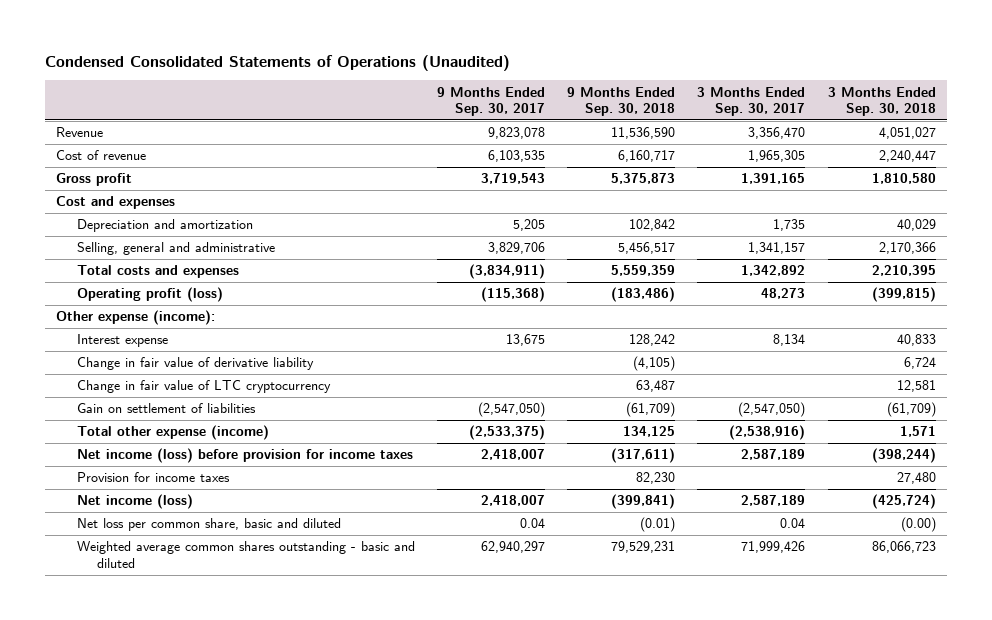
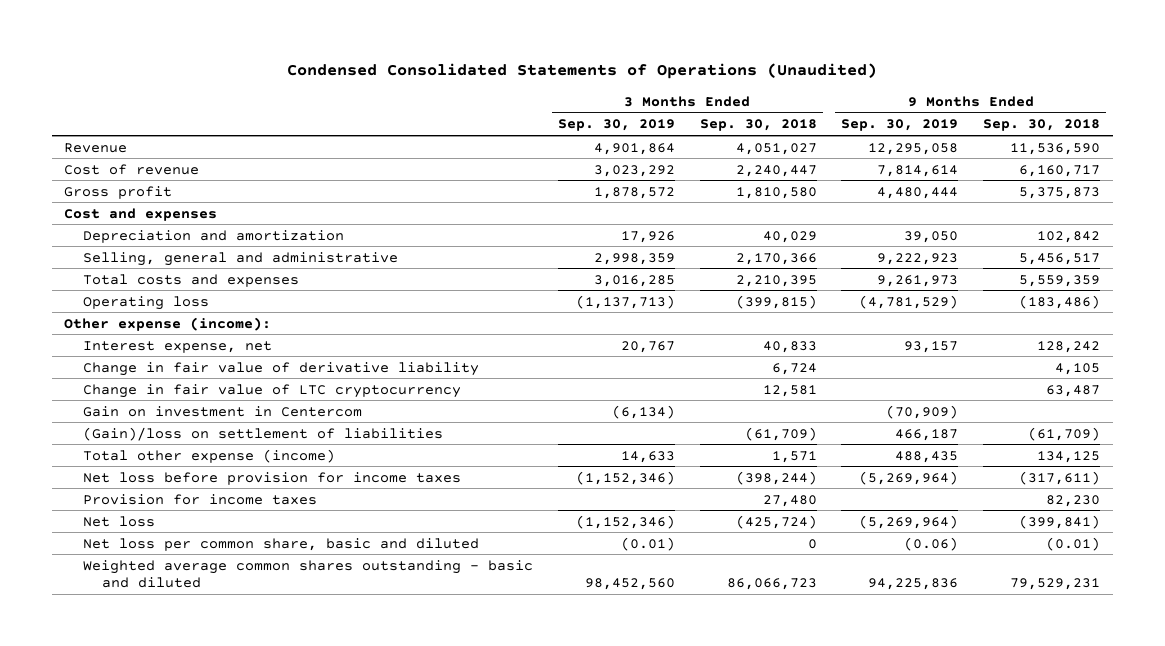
[436,86,545,116] 9 Months Ended Sep. 30, 2017 -> none
[697,86,806,116] 3 Months Ended Sep. 30, 2017 -> none
none -> [557,119,675,132] Sep. 30, 2019
none -> [841,119,959,132] Sep. 30, 2019
[76,287,223,303] Operating profit (loss) -> [83,295,210,310] Operating loss
[76,334,168,348] Interest expense -> [83,340,273,353] Interest expense, net
[633,356,676,372] (4,105) -> [1055,362,1101,375] 4,105
none -> [83,405,363,417] Gain on investment in Centercom
[76,403,256,414] Gain on settlement of liabilities -> [83,426,444,441] (Gain)/loss on settlement of liabilities
[76,448,413,464] Net income (loss) before provision for income taxes -> [83,471,462,485] Net loss before provision for income taxes
[76,494,193,510] Net income (loss) -> [83,515,156,527] Net loss
[900,517,936,533] (0.00) -> [807,538,817,549] 0

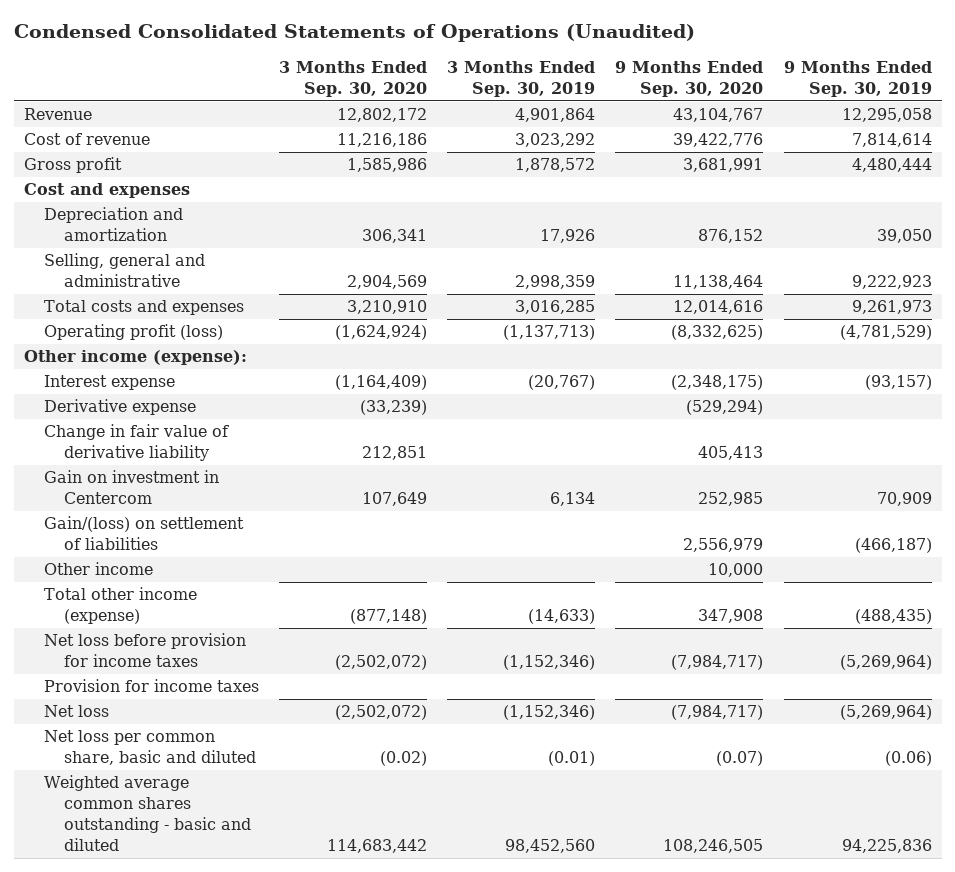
[699,119,817,132] Sep. 30, 2018 -> none
[983,119,1101,132] Sep. 30, 2018 -> none
none -> [279,60,428,97] 3 Months Ended Sep. 30, 2020
none -> [615,60,764,97] 9 Months Ended Sep. 30, 2020
[83,295,210,310] Operating loss -> [44,324,224,341] Operating profit (loss)
[64,316,272,331] Other expense (income): -> [23,350,247,366] Other income (expense):
[83,340,273,353] Interest expense, net -> [44,375,176,391] Interest expense
[620,340,675,353] 20,767 -> [528,375,596,391] (20,767)
[904,340,959,353] 93,157 -> [864,375,932,391] (93,157)
none -> [44,399,197,416] Derivative expense
[83,383,462,398] Change in fair value of LTC cryptocurrency -> none
[611,404,675,419] (6,134) -> [550,492,596,507] 6,134
[886,404,959,419] (70,909) -> [876,492,932,507] 70,909
[83,426,444,441] (Gain)/loss on settlement of liabilities -> [44,516,245,551] Gain/(loss) on settlement of liabilities
[895,428,959,441] 466,187 -> [854,538,932,554] (466,187)
none -> [44,562,154,576] Other income
[83,448,336,463] Total other expense (income) -> [44,587,198,625] Total other income (expense)
[620,450,675,463] 14,633 -> [528,609,596,625] (14,633)
[895,450,959,463] 488,435 -> [854,609,932,625] (488,435)

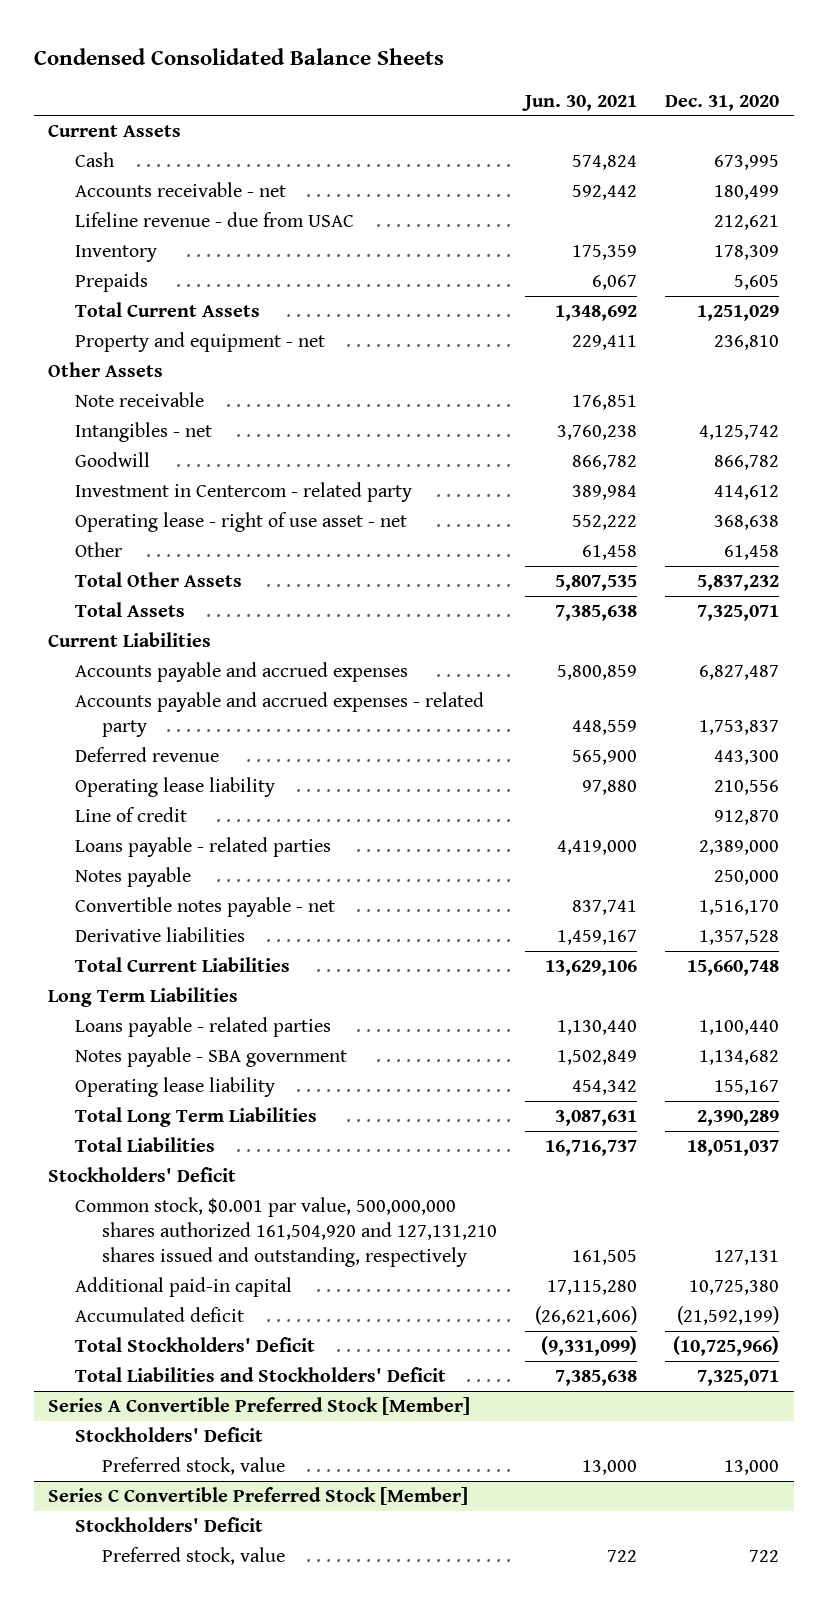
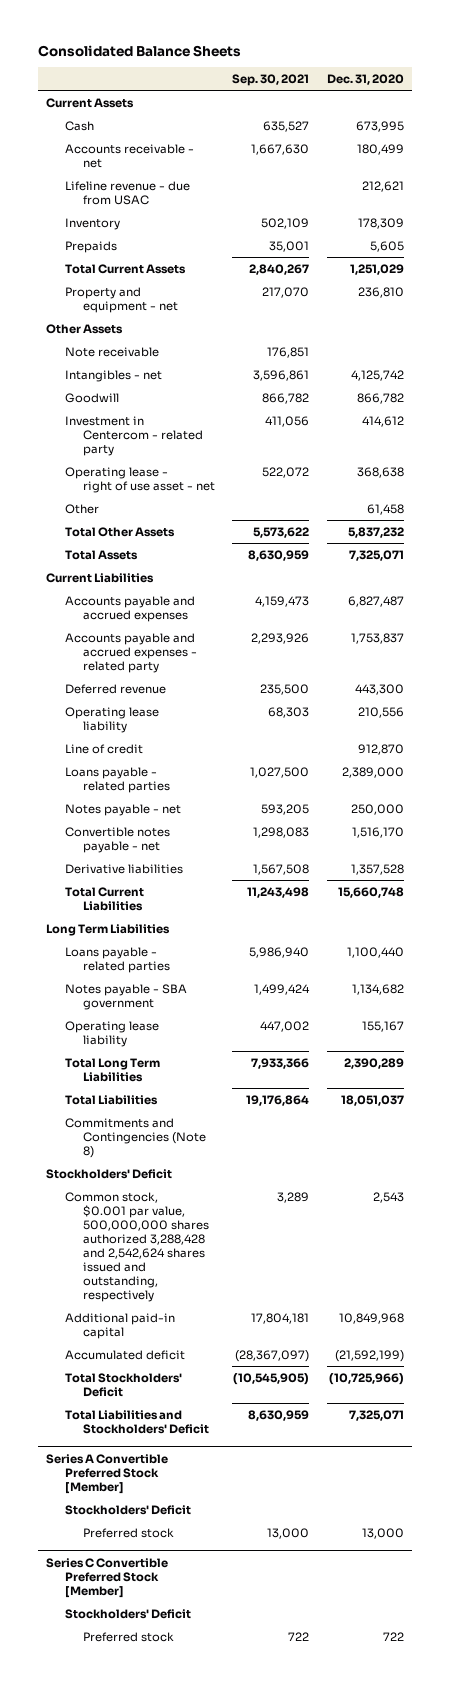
[34,48,445,66] Condensed Consolidated Balance Sheets -> [37,44,241,57] Consolidated Balance Sheets
[522,94,638,111] Jun. 30, 2021 -> none
none -> [232,74,310,87] Sep. 30, 2021
[74,867,191,888] Notes payable -> [64,803,181,816] Notes payable - net
none -> [64,1117,207,1158] Commitments and Contingencies (Note 8)
[74,1197,497,1267] Common stock, $0.001 par value, 500,000,000 shares authorized 161,504,920 and 127,131,210 shares issued and outstanding, respectively -> [64,1191,210,1302] Common stock, $0.001 par value, 500,000,000 shares authorized 3,288,428 and 2,542,624 shares issued and outstanding, respectively
[714,1249,780,1265] 127,131 -> [372,1191,404,1203] 2,543
[689,1280,780,1296] 10,725,380 -> [338,1312,404,1324] 10,849,968
[101,1457,285,1476] Preferred stock, value -> [83,1527,175,1538] Preferred stock
[101,1547,285,1566] Preferred stock, value -> [83,1631,175,1642] Preferred stock

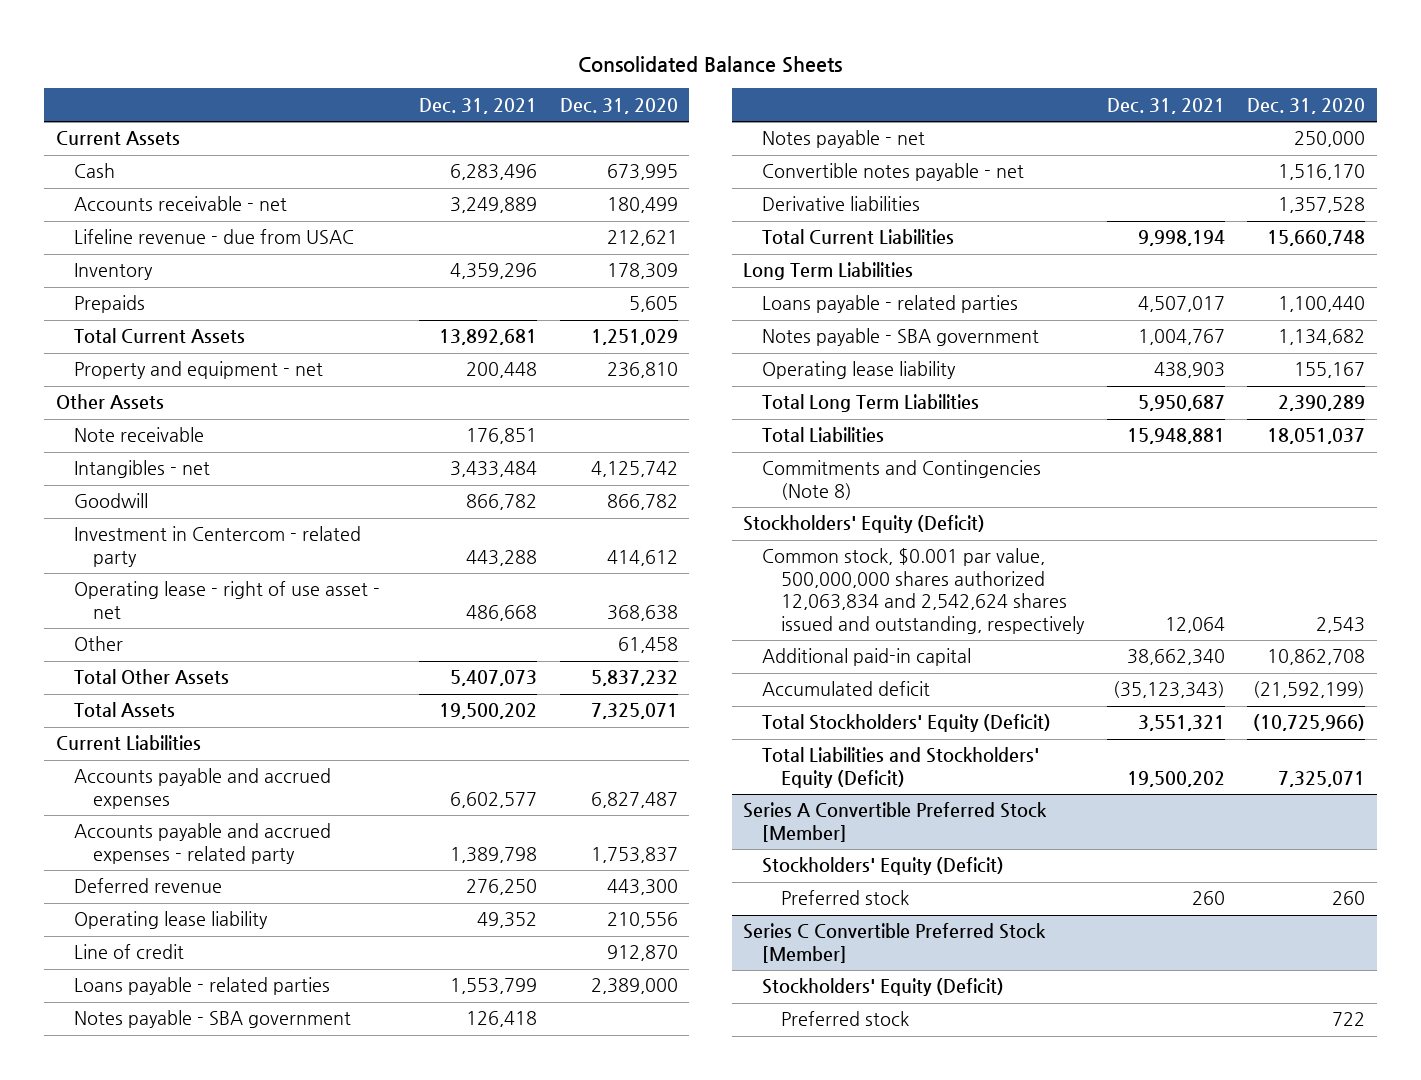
[232,74,310,87] Sep. 30, 2021 -> none
none -> [418,97,537,114] Dec. 31, 2021
none -> [74,1010,352,1029] Notes payable - SBA government
[46,1168,173,1179] Stockholders' Deficit -> [743,515,986,534] Stockholders' Equity (Deficit)
[64,1191,210,1302] Common stock, $0.001 par value, 500,000,000 shares authorized 3,288,428 and 2,542,624 shares issued and outstanding, respectively -> [762,548,1086,634] Common stock, $0.001 par value, 500,000,000 shares authorized 12,063,834 and 2,542,624 shares issued and outstanding, respectively
[338,1312,404,1324] 10,849,968 -> [1267,649,1366,666] 10,862,708
[64,1372,182,1397] Total Stockholders' Deficit -> [762,714,1052,733] Total Stockholders' Equity (Deficit)
[64,1409,210,1434] Total Liabilities and Stockholders' Deficit -> [762,747,1040,788] Total Liabilities and Stockholders' Equity (Deficit)
[64,1504,191,1515] Stockholders' Deficit -> [762,857,1005,876] Stockholders' Equity (Deficit)
[361,1527,404,1539] 13,000 -> [1332,891,1366,906] 260
[64,1608,191,1619] Stockholders' Deficit -> [762,978,1005,997] Stockholders' Equity (Deficit)

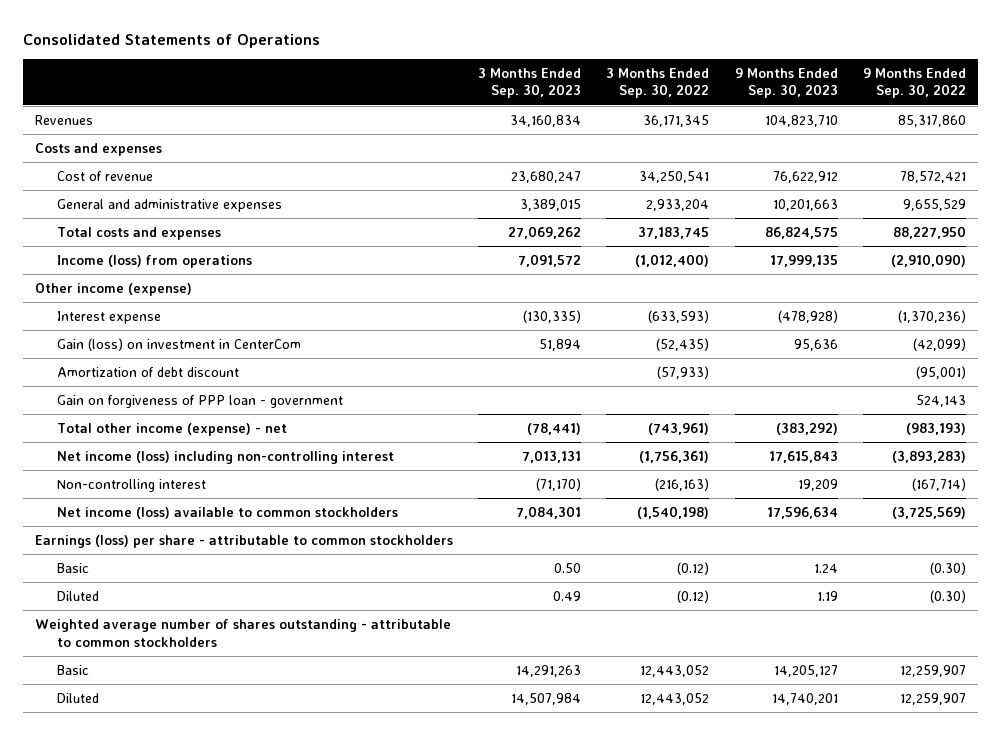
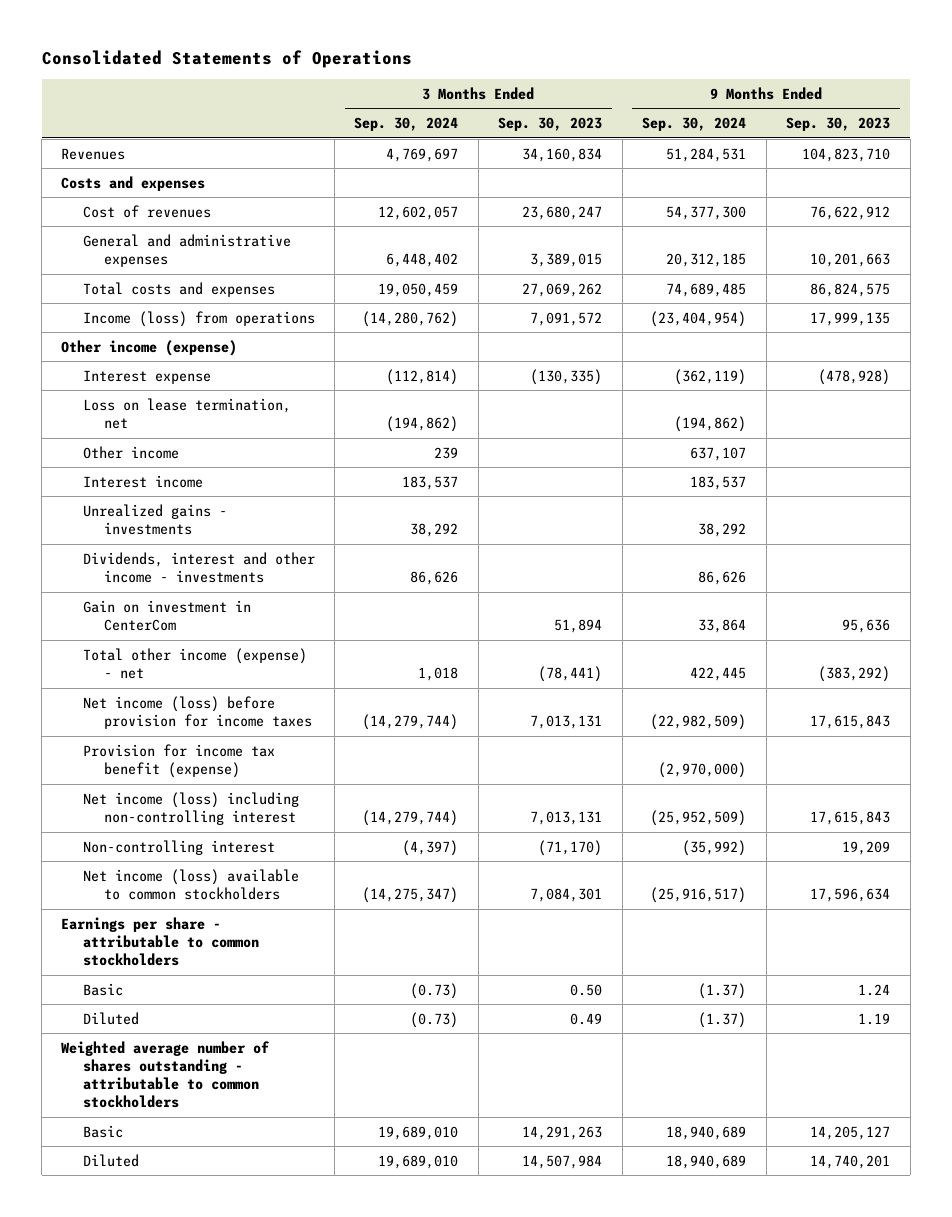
[606,67,710,99] 3 Months Ended Sep. 30, 2022 -> none
[862,67,966,99] 9 Months Ended Sep. 30, 2022 -> none
none -> [354,117,459,132] Sep. 30, 2024
none -> [642,117,747,132] Sep. 30, 2024
[56,170,153,181] Cost of revenue -> [82,204,211,218] Cost of revenues
[56,366,239,377] Amortization of debt discount -> none
[56,394,343,408] Gain on forgiveness of PPP loan - government -> none
none -> [82,397,291,429] Loss on lease termination, net
none -> [82,445,179,459] Other income
none -> [82,474,203,488] Interest income
none -> [82,503,227,535] Unrealized gains - investments
none -> [82,551,315,583] Dividends, interest and other income - investments
[56,337,301,351] Gain (loss) on investment in CenterCom -> [82,599,251,631] Gain on investment in CenterCom
none -> [82,695,312,729] Net income (loss) before provision for income taxes
none -> [82,743,275,778] Provision for income tax benefit (expense)
[35,534,454,548] Earnings (loss) per share - attributable to common stockholders -> [61,916,259,967] Earnings per share - attributable to common stockholders

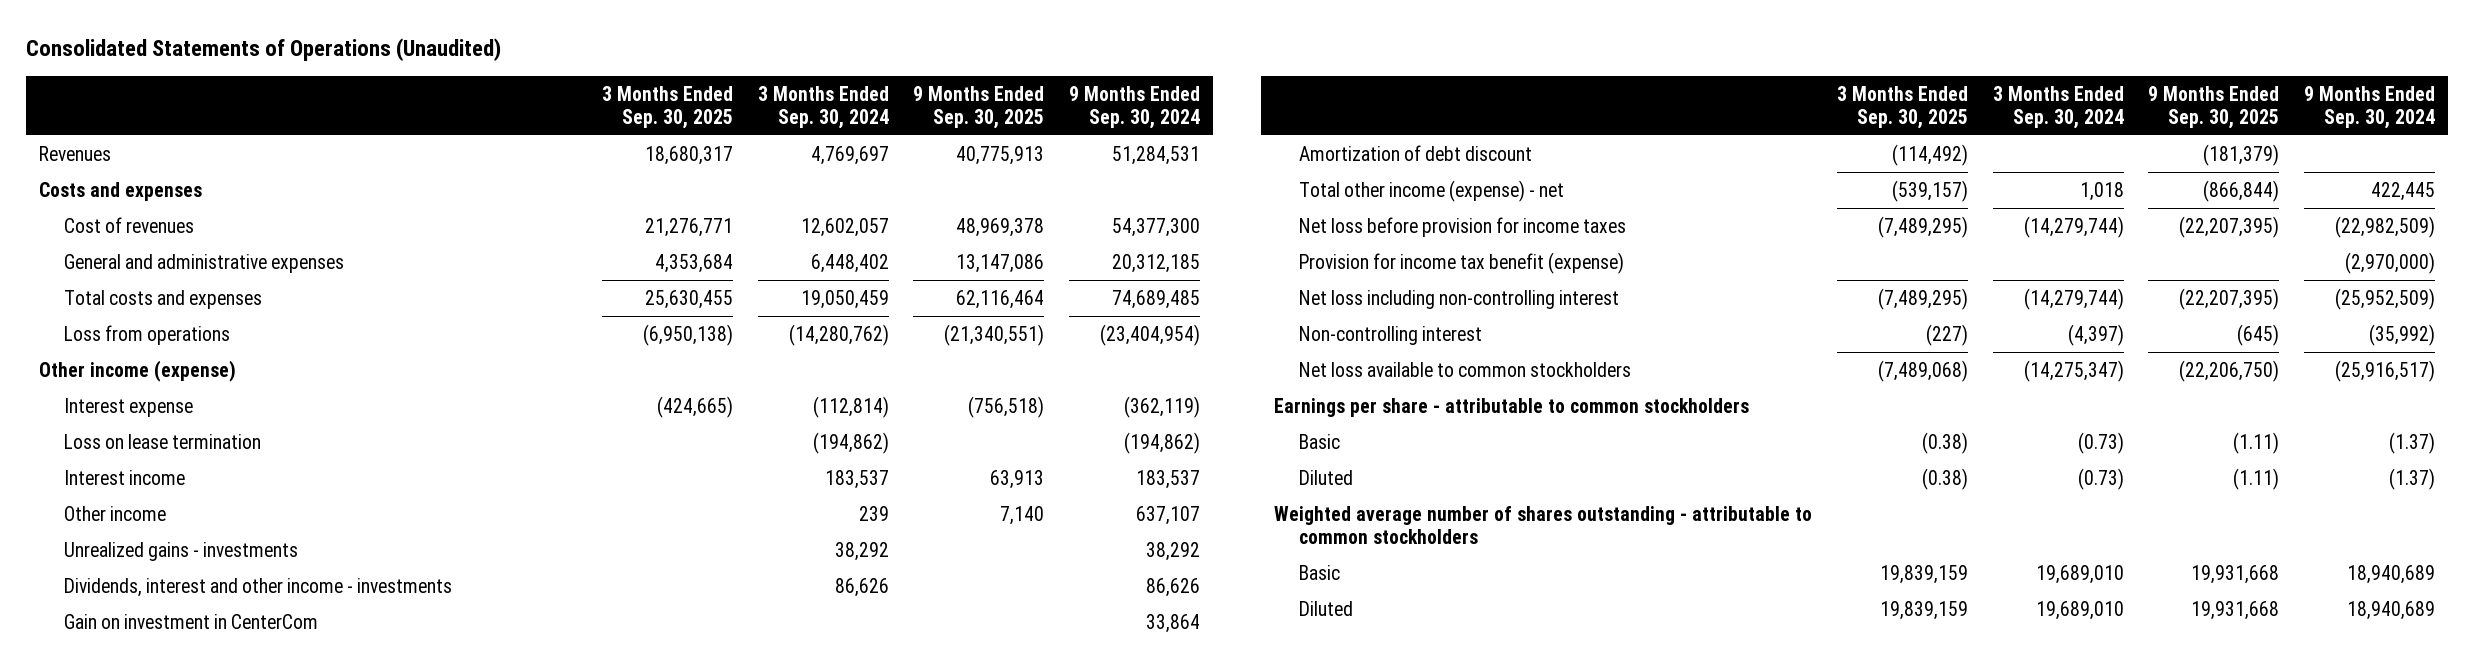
[41,50,412,69] Consolidated Statements of Operations -> [26,38,502,62] Consolidated Statements of Operations (Unaudited)
[498,117,603,132] Sep. 30, 2023 -> none
[786,117,891,132] Sep. 30, 2023 -> none
none -> [601,85,733,129] 3 Months Ended Sep. 30, 2025
none -> [913,85,1045,129] 9 Months Ended Sep. 30, 2025
[82,310,315,327] Income (loss) from operations -> [63,324,230,345] Loss from operations
[82,397,291,429] Loss on lease termination, net -> [63,433,261,449] Loss on lease termination
[82,445,179,459] Other income -> [63,505,166,521] Other income
none -> [1298,144,1532,161] Amortization of debt discount
[82,695,312,729] Net income (loss) before provision for income taxes -> [1298,216,1626,237] Net loss before provision for income taxes
[82,791,299,825] Net income (loss) including non-controlling interest -> [1298,289,1619,309] Net loss including non-controlling interest
[82,868,299,900] Net income (loss) available to common stockholders -> [1298,361,1631,377] Net loss available to common stockholders

